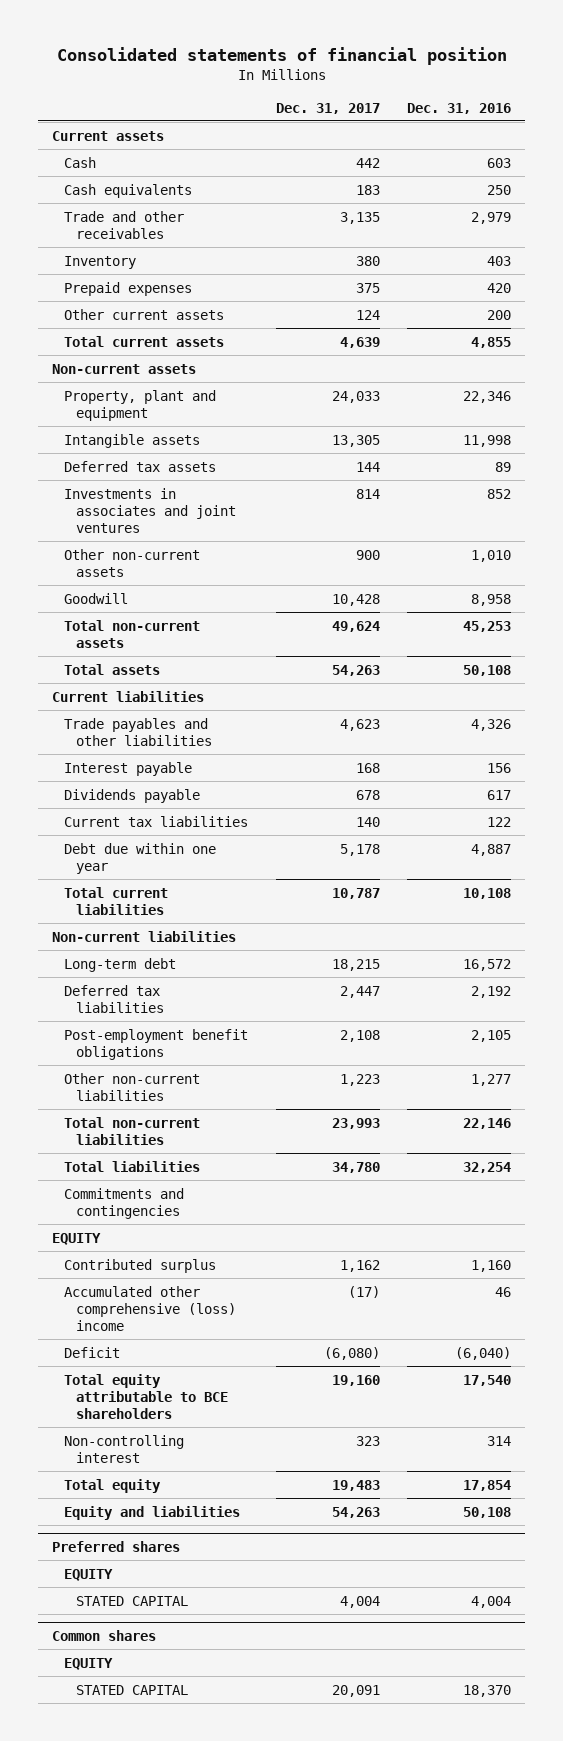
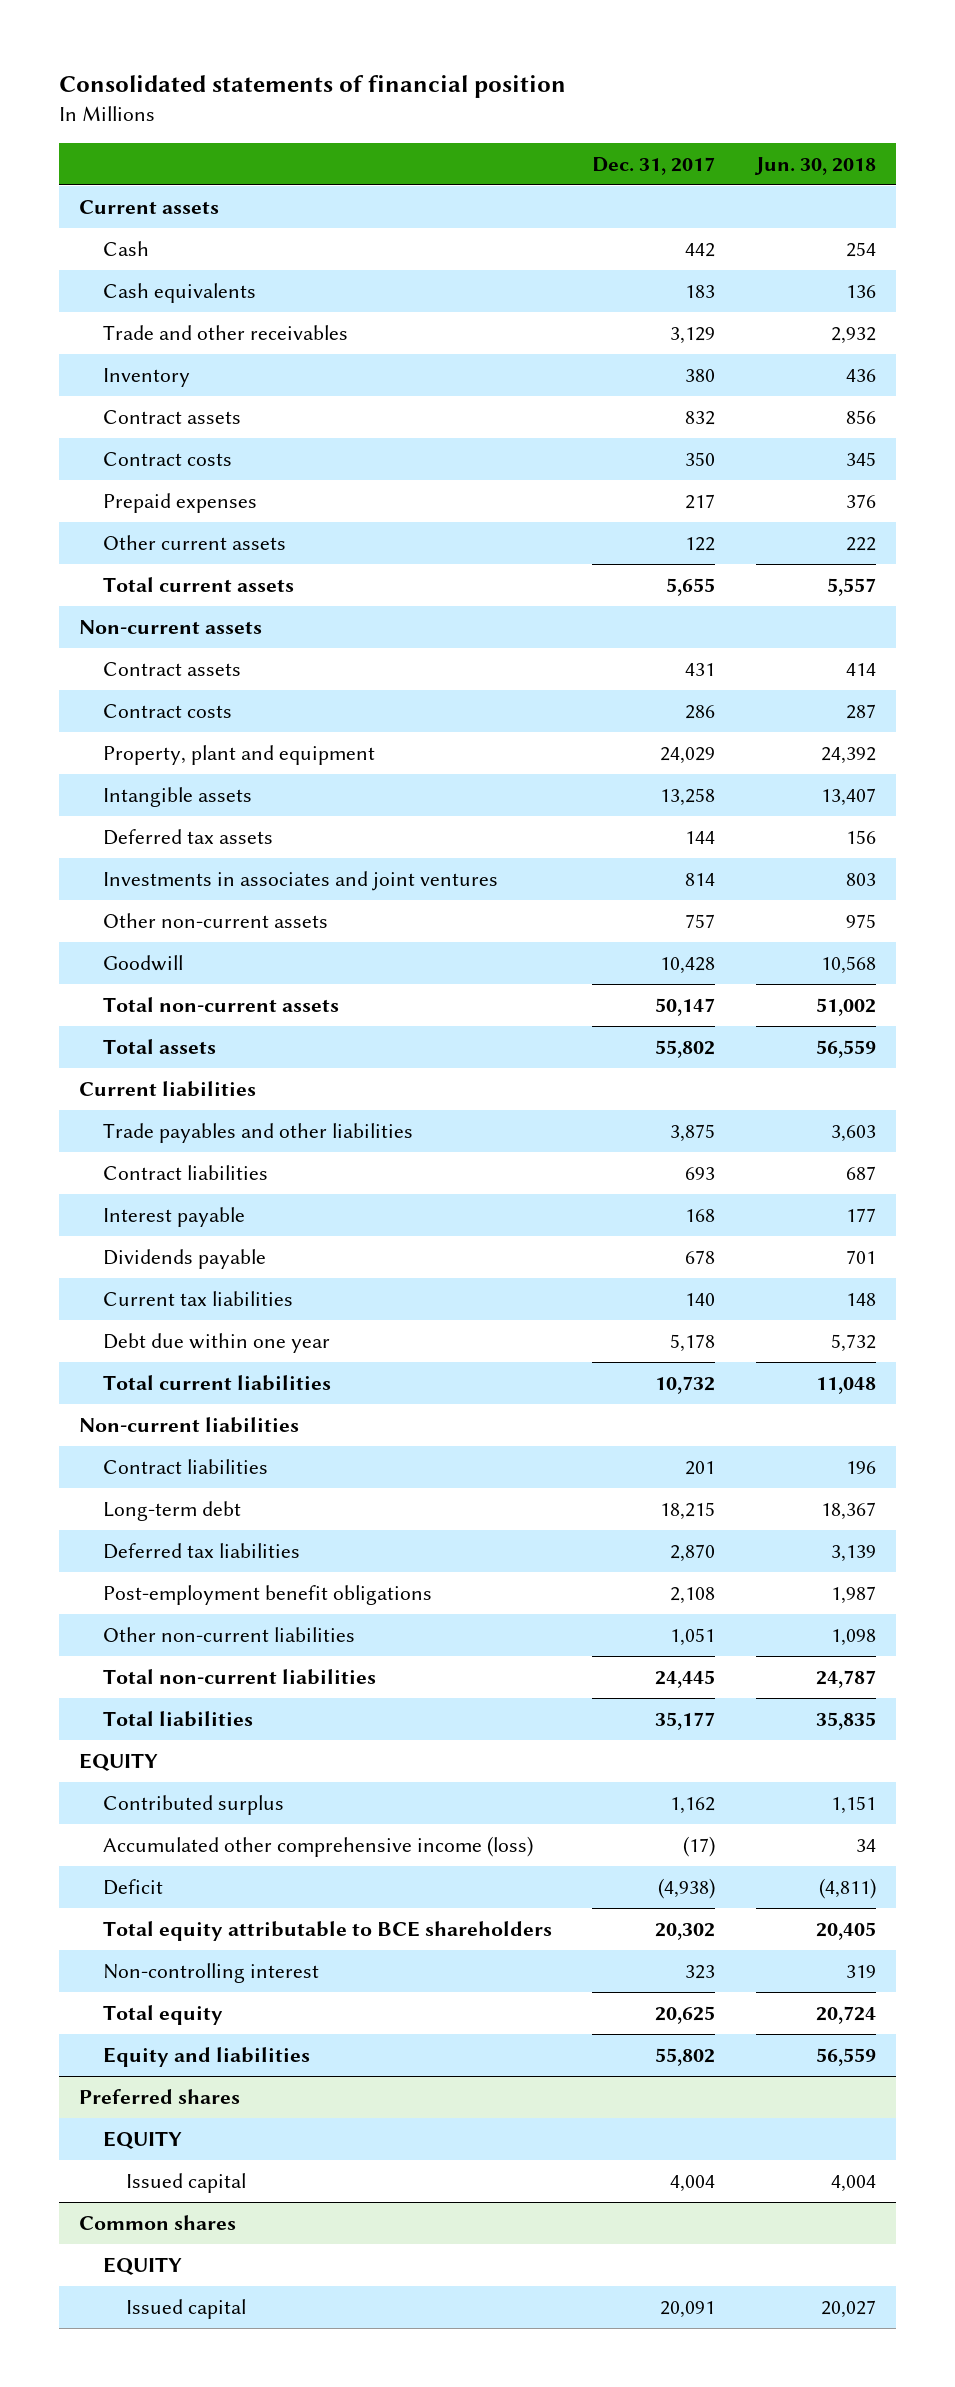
[406,102,511,114] Dec. 31, 2016 -> none
none -> [753,156,876,175] Jun. 30, 2018
[339,211,380,224] 3,135 -> [670,327,716,345] 3,129
none -> [102,410,241,425] Contract assets
none -> [102,452,232,467] Contract costs
[355,282,380,293] 375 -> [685,494,716,510] 217
[355,309,380,320] 124 -> [685,537,716,552] 122
[339,336,380,348] 4,639 -> [666,578,716,597] 5,655
none -> [102,662,241,677] Contract assets
none -> [102,704,232,719] Contract costs
[331,390,380,403] 24,033 -> [660,747,716,765] 24,029
[331,434,380,447] 13,305 -> [660,788,716,807] 13,258
[355,549,380,560] 900 -> [685,914,716,929] 757
[331,620,380,632] 49,624 -> [655,998,716,1017] 50,147
[331,664,380,676] 54,263 -> [655,1040,716,1059] 55,802
[339,718,380,731] 4,623 -> [670,1124,716,1143] 3,875
none -> [102,1165,268,1181] Contract liabilities
[331,887,380,899] 10,787 -> [655,1376,716,1395] 10,732
none -> [102,1459,268,1475] Contract liabilities
[339,985,380,998] 2,447 -> [670,1544,716,1563] 2,870
[64,1187,185,1219] Commitments and contingencies -> none
[339,1073,380,1086] 1,223 -> [670,1628,716,1647] 1,051
[331,1117,380,1129] 23,993 -> [655,1670,716,1689] 24,445
[331,1161,380,1173] 34,780 -> [655,1712,716,1731] 35,177
[64,1285,237,1331] Accumulated other comprehensive (loss) income -> [102,1836,533,1858] Accumulated other comprehensive income (loss)
[323,1346,380,1360] (6,080) -> [658,1878,716,1900] (4,938)
[331,1374,380,1386] 19,160 -> [655,1923,716,1941] 20,302
[331,1479,380,1491] 19,483 -> [655,2006,716,2025] 20,625
[331,1506,380,1518] 54,263 -> [655,2048,716,2067] 55,802
[76,1595,189,1606] STATED CAPITAL -> [126,2173,247,2194] Issued capital
[76,1684,189,1695] STATED CAPITAL -> [126,2299,247,2320] Issued capital

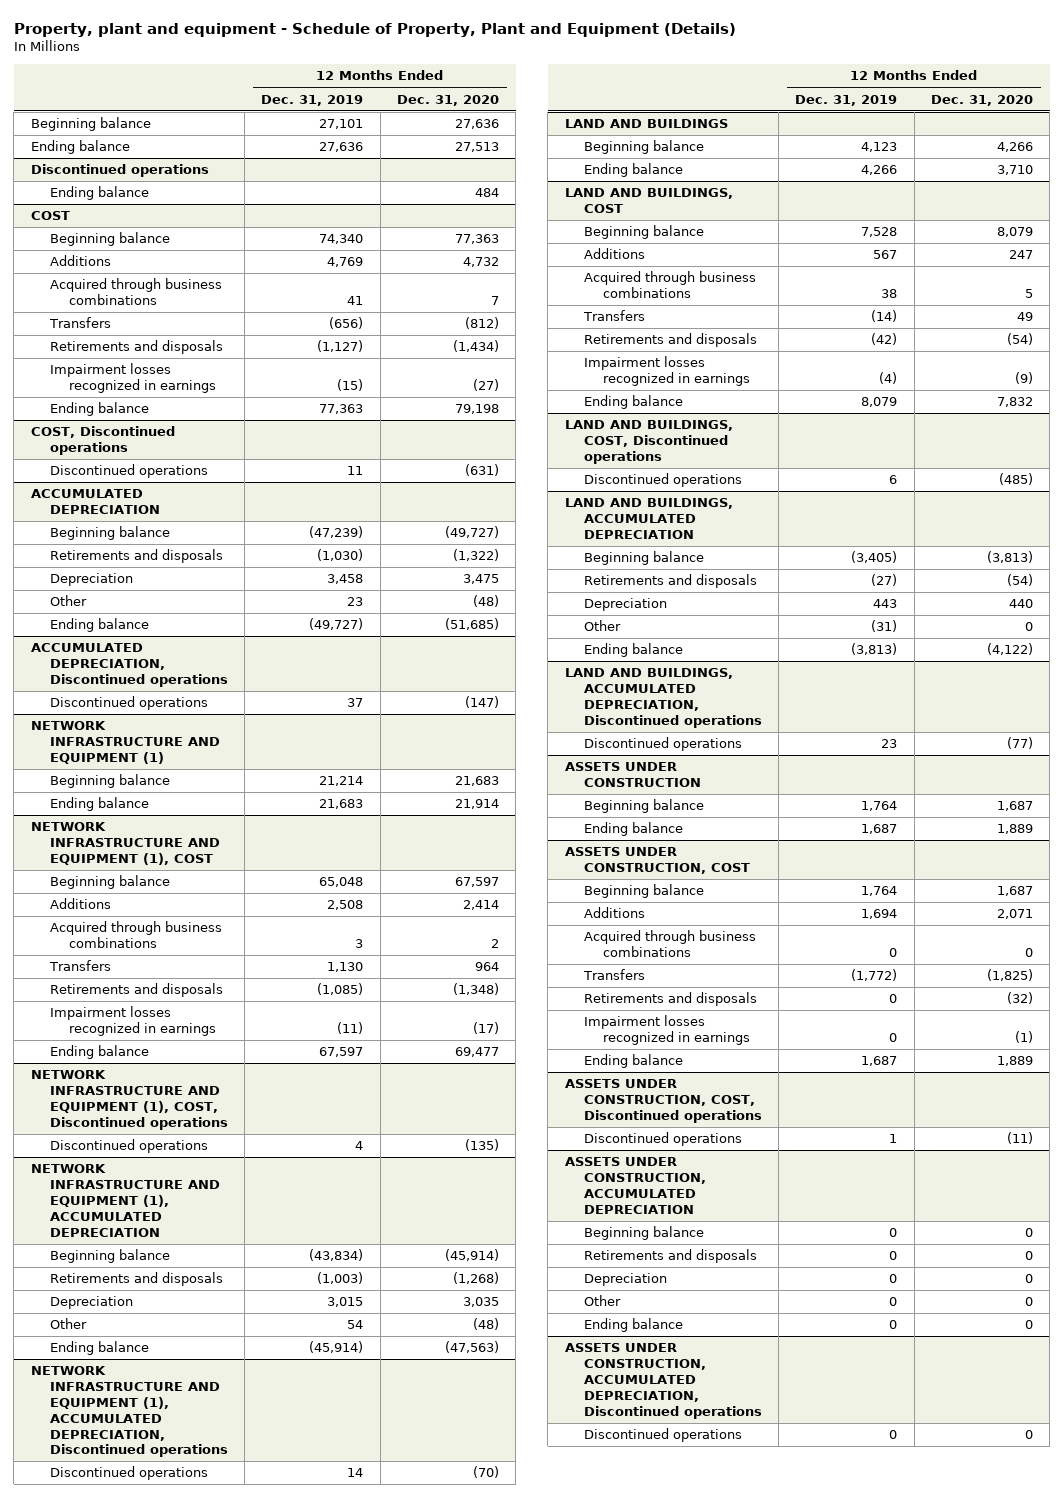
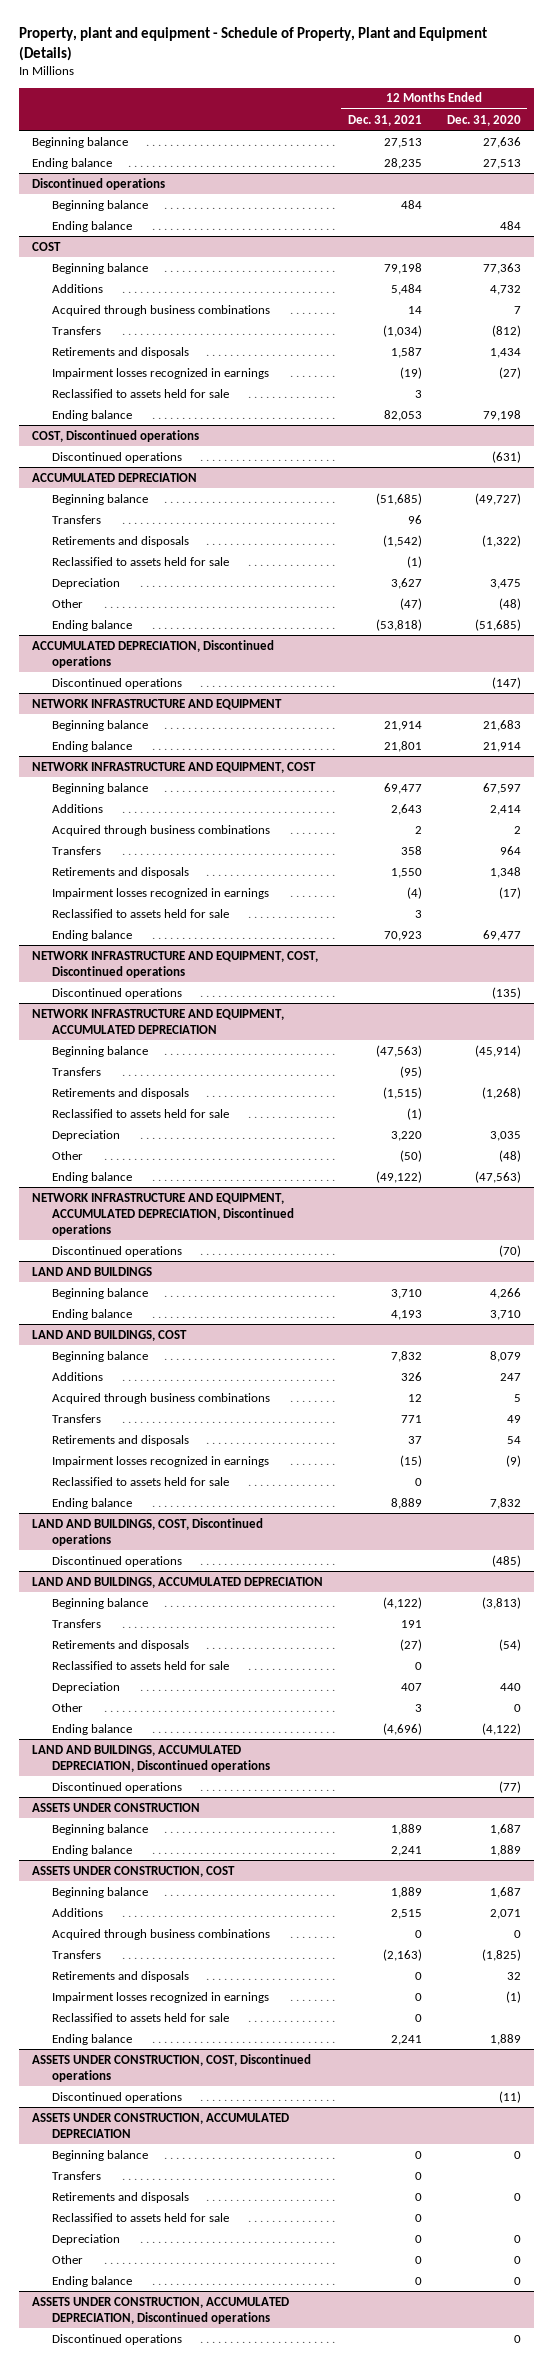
[261,94,364,106] Dec. 31, 2019 -> none
none -> [347,114,422,126] Dec. 31, 2021
none -> [51,199,148,211] Beginning balance
[452,340,499,353] (1,434) -> [489,347,521,358] 1,434
none -> [51,388,229,398] Reclassified to assets held for sale
none -> [51,514,101,524] Transfers
none -> [51,556,229,566] Reclassified to assets held for sale
[30,721,220,764] NETWORK INFRASTRUCTURE AND EQUIPMENT (1) -> [31,698,282,710] NETWORK INFRASTRUCTURE AND EQUIPMENT
[30,822,220,865] NETWORK INFRASTRUCTURE AND EQUIPMENT (1), COST -> [31,761,316,773] NETWORK INFRASTRUCTURE AND EQUIPMENT, COST
[452,983,499,996] (1,348) -> [489,866,521,878] 1,348
none -> [51,908,229,918] Reclassified to assets held for sale
[30,1070,228,1130] NETWORK INFRASTRUCTURE AND EQUIPMENT (1), COST, Discontinued operations -> [31,950,318,978] NETWORK INFRASTRUCTURE AND EQUIPMENT, COST, Discontinued operations
[30,1164,220,1237] NETWORK INFRASTRUCTURE AND EQUIPMENT (1), ACCUMULATED DEPRECIATION -> [31,1008,284,1034] NETWORK INFRASTRUCTURE AND EQUIPMENT, ACCUMULATED DEPRECIATION
none -> [51,1066,101,1076] Transfers
none -> [51,1108,229,1118] Reclassified to assets held for sale
[30,1366,228,1458] NETWORK INFRASTRUCTURE AND EQUIPMENT (1), ACCUMULATED DEPRECIATION, Discontinued operations -> [31,1192,294,1236] NETWORK INFRASTRUCTURE AND EQUIPMENT, ACCUMULATED DEPRECIATION, Discontinued operations
[1007,333,1034,346] (54) -> [506,1435,521,1444] 54
none -> [51,1476,229,1486] Reclassified to assets held for sale
none -> [51,1618,101,1628] Transfers
none -> [51,1660,229,1670] Reclassified to assets held for sale
[1007,992,1034,1005] (32) -> [506,1971,521,1980] 32
none -> [51,2012,229,2022] Reclassified to assets held for sale
none -> [51,2170,101,2180] Transfers
none -> [51,2212,229,2222] Reclassified to assets held for sale

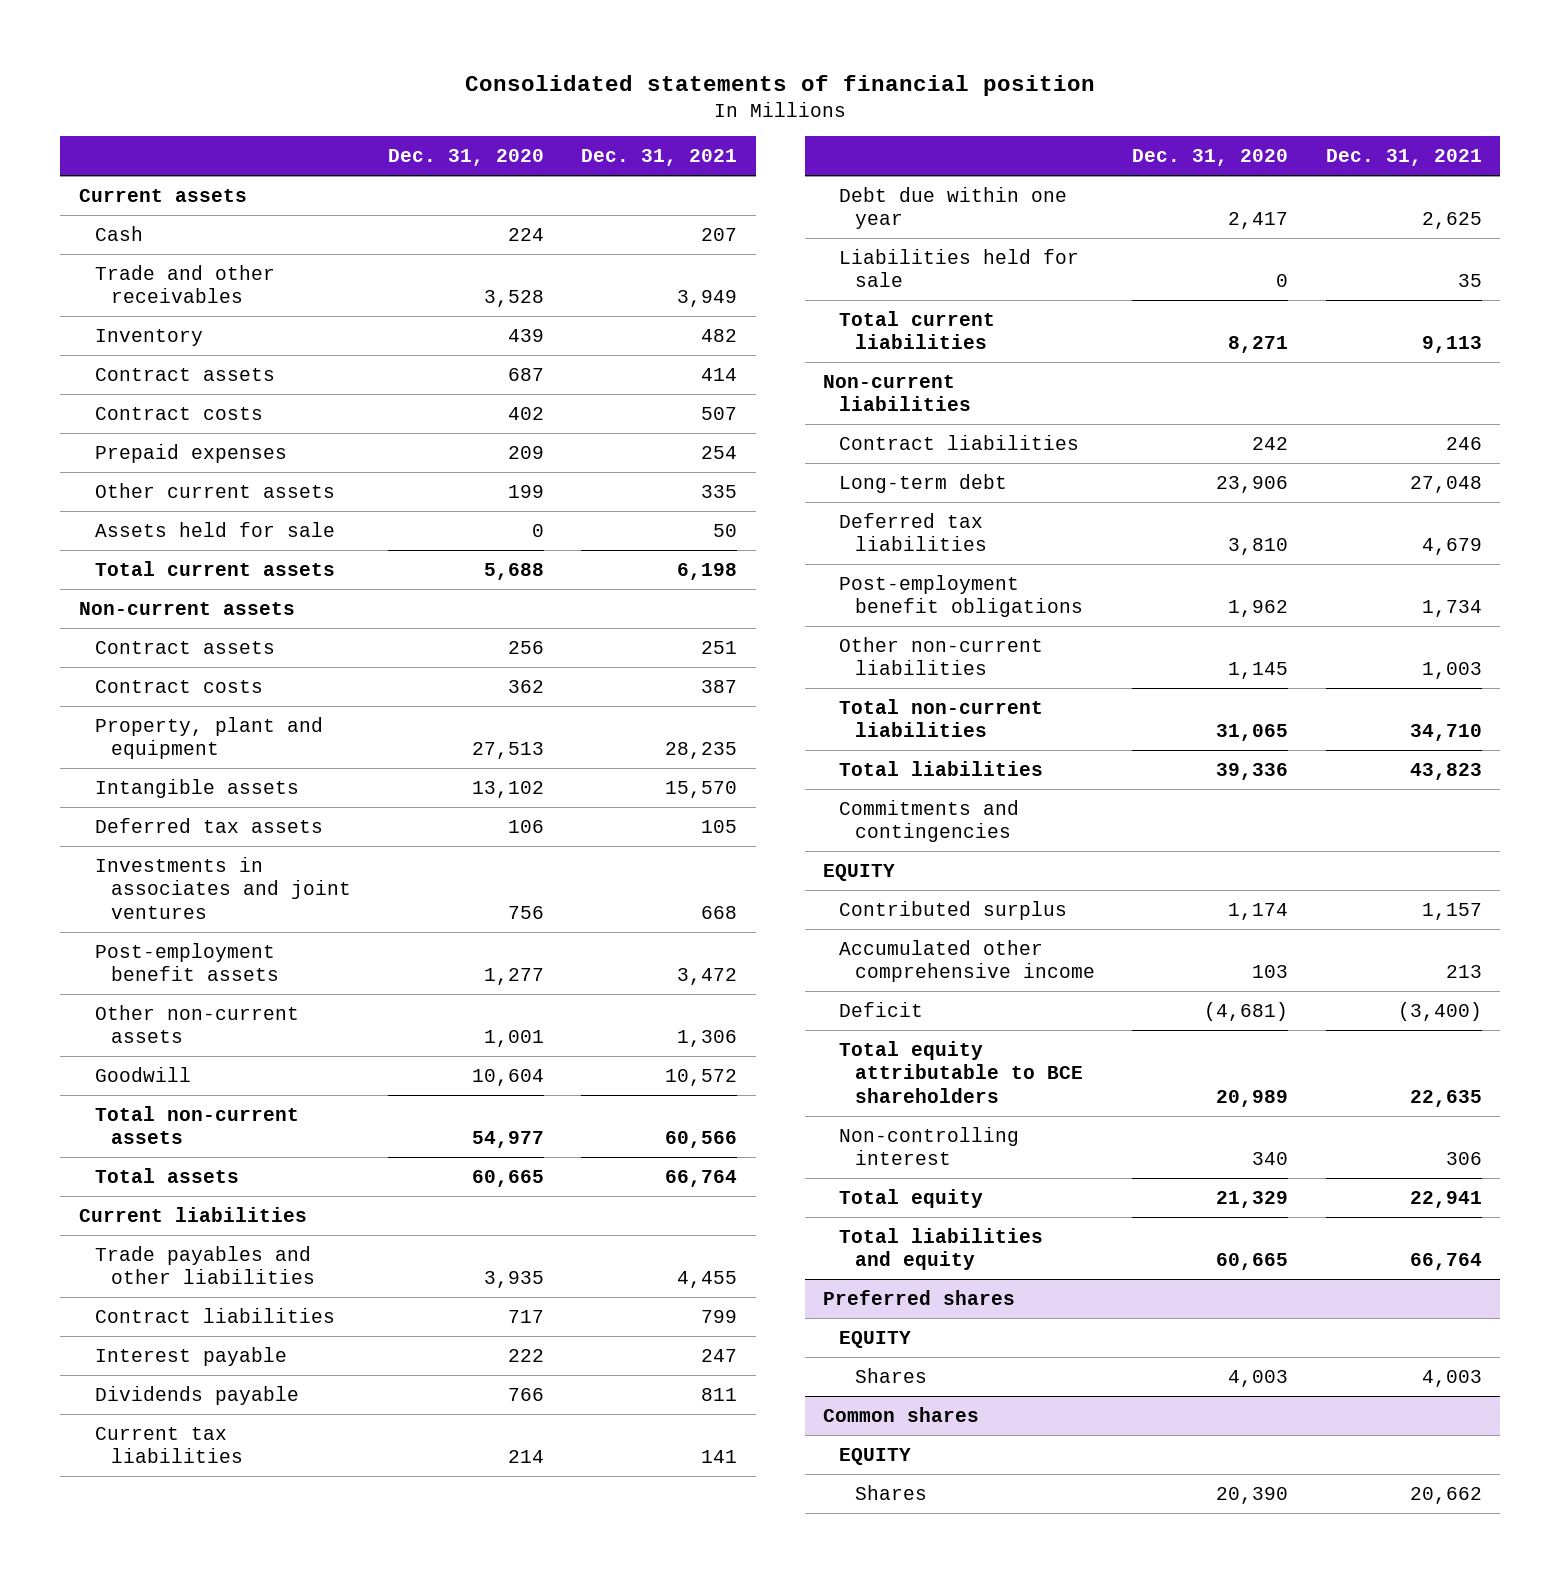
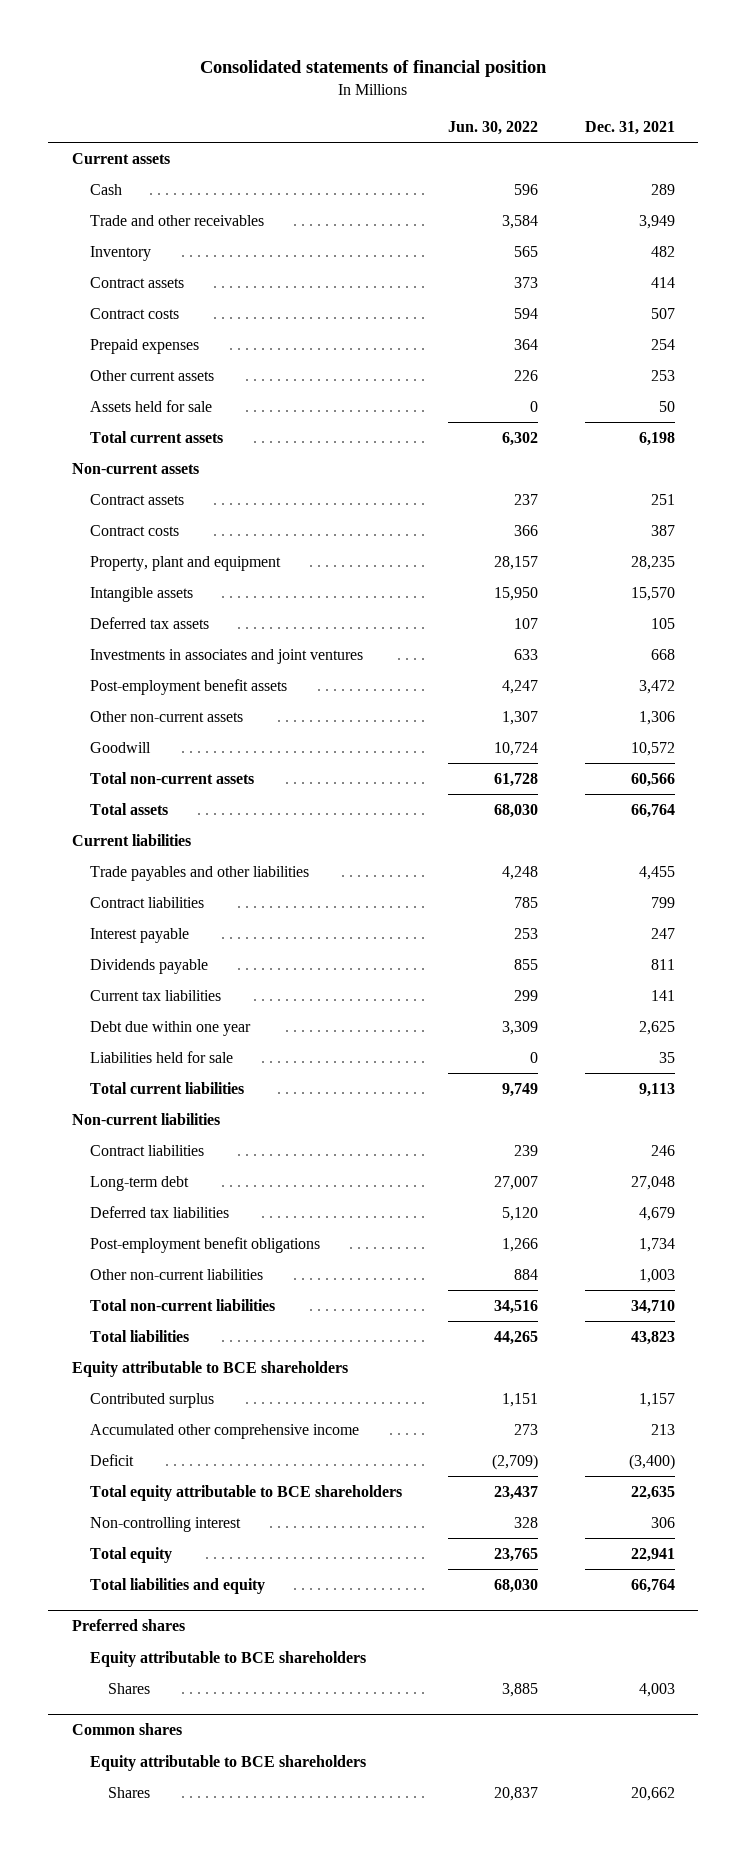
[388,149,545,167] Dec. 31, 2020 -> none
none -> [448,120,539,135] Jun. 30, 2022
[701,227,738,241] 207 -> [650,183,675,195] 289
[701,484,738,498] 335 -> [650,369,675,381] 253
[839,799,1020,843] Commitments and contingencies -> none
[823,863,896,881] EQUITY -> none
none -> [71,1360,348,1377] Equity attributable to BCE shareholders
[839,1330,912,1348] EQUITY -> none
none -> [89,1650,366,1667] Equity attributable to BCE shareholders
[839,1447,912,1465] EQUITY -> none
none -> [89,1754,366,1771] Equity attributable to BCE shareholders

